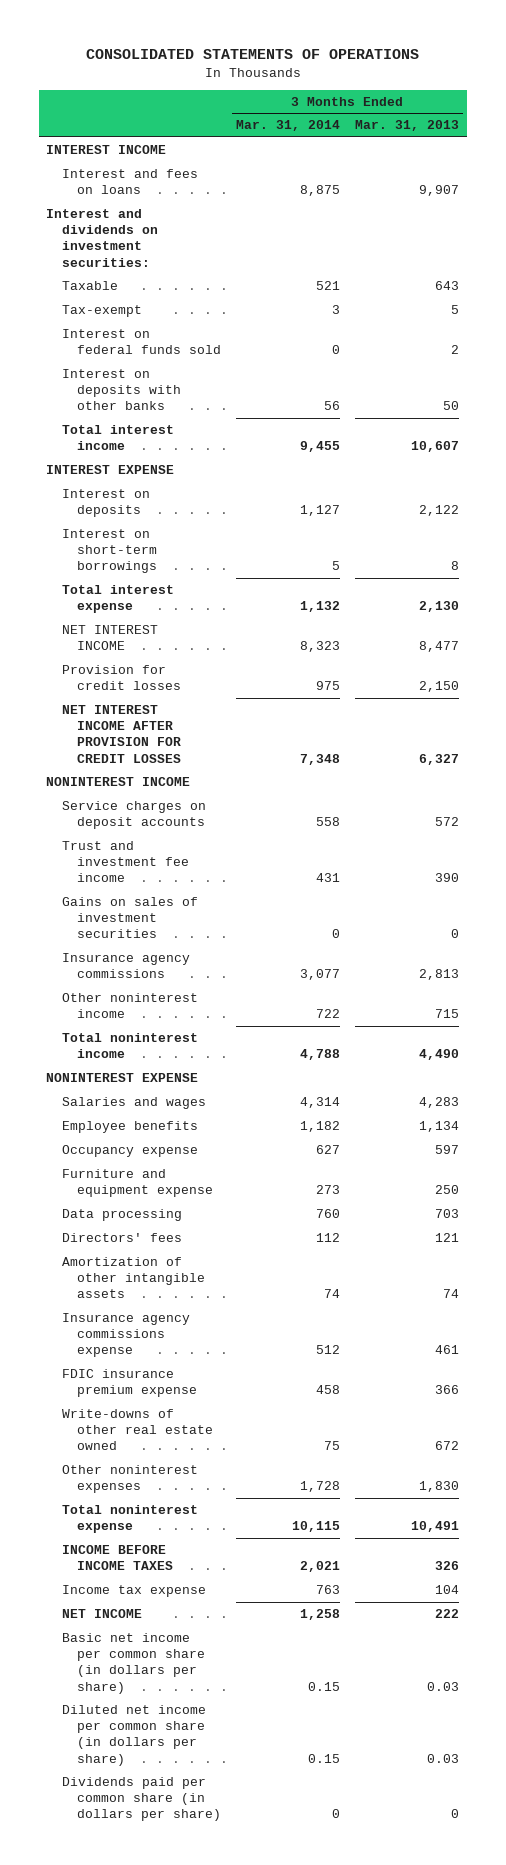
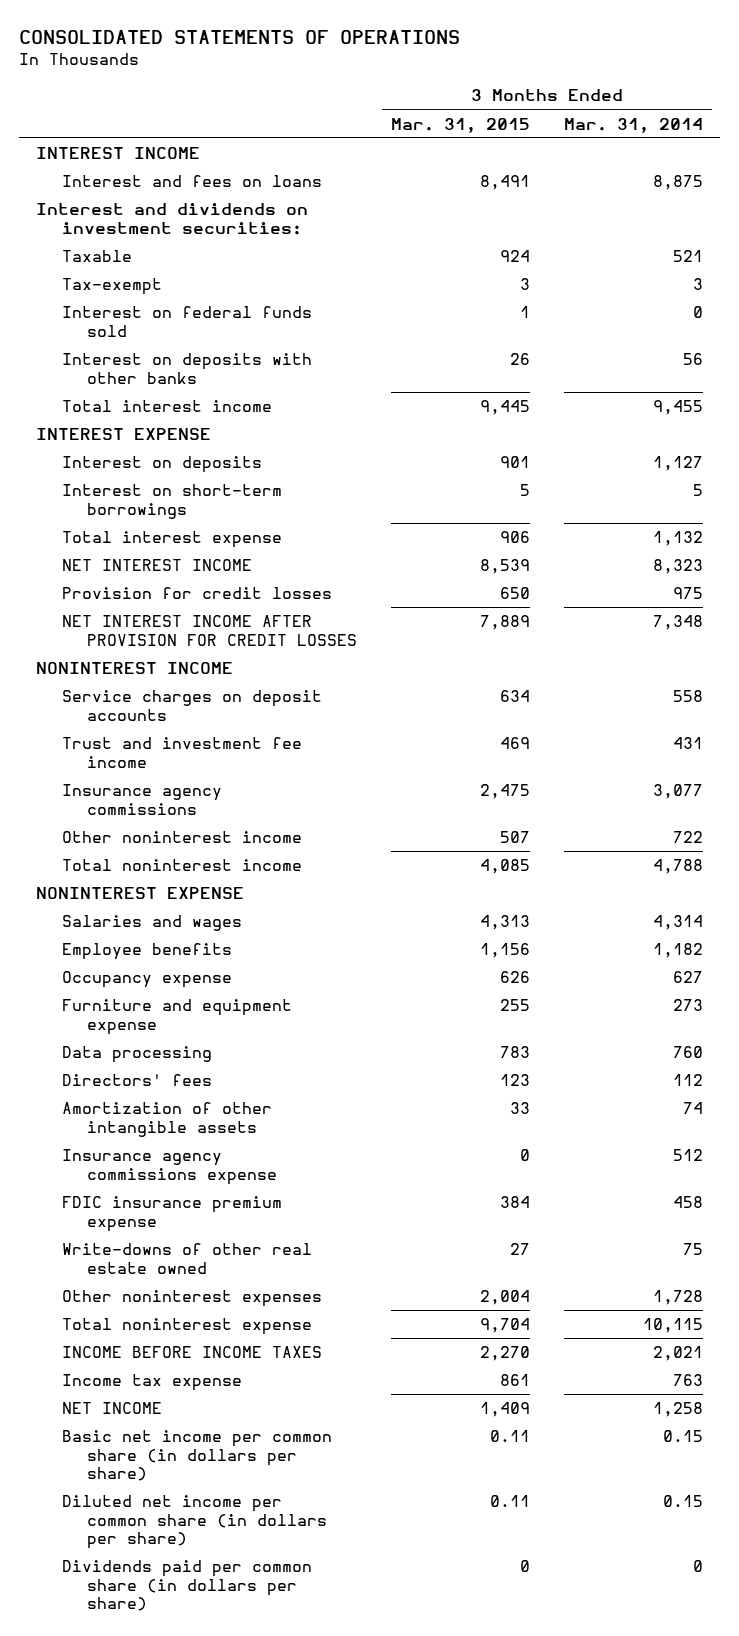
[355,120,460,132] Mar. 31, 2013 -> none
none -> [390,117,530,133] Mar. 31, 2015
[61,897,198,939] Gains on sales of investment securities -> none

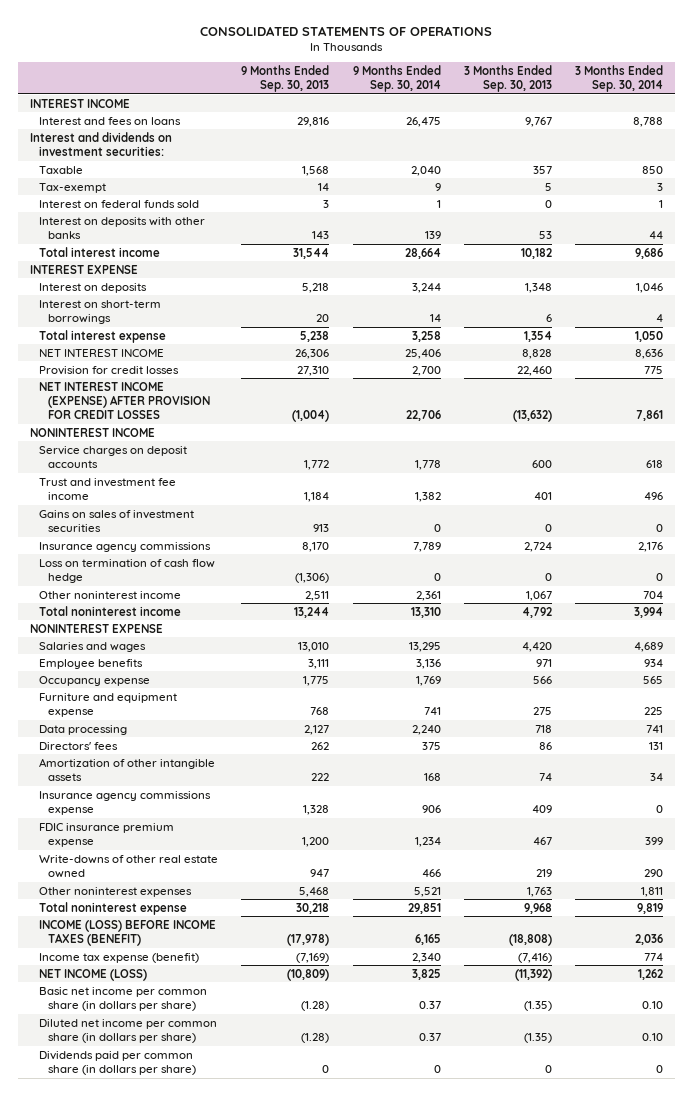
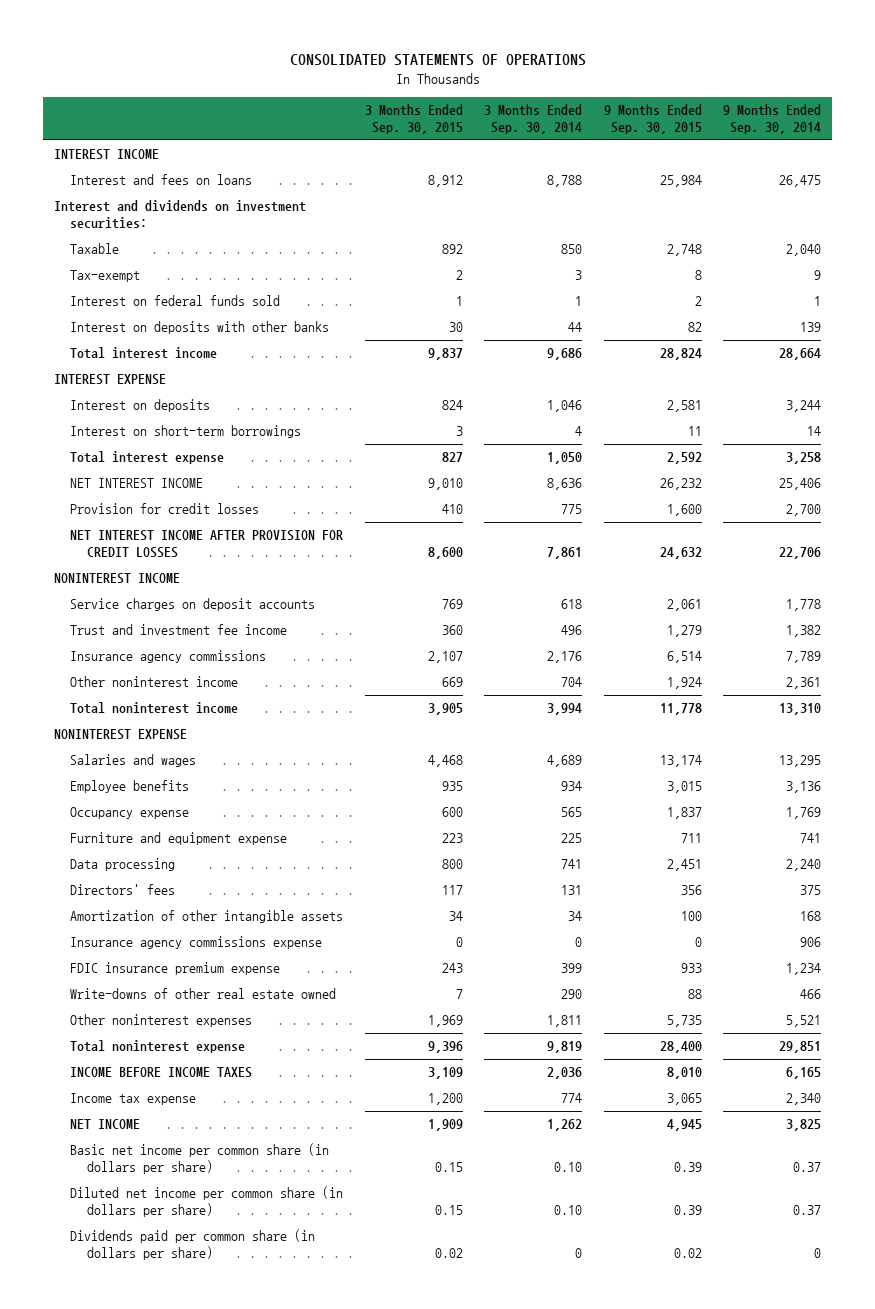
[241,64,330,93] 9 Months Ended Sep. 30, 2013 -> none
[463,64,552,93] 3 Months Ended Sep. 30, 2013 -> none
none -> [364,104,463,135] 3 Months Ended Sep. 30, 2015
none -> [603,104,702,135] 9 Months Ended Sep. 30, 2015
[39,381,211,420] NET INTEREST INCOME (EXPENSE) AFTER PROVISION FOR CREDIT LOSSES -> [70,530,344,559] NET INTEREST INCOME AFTER PROVISION FOR CREDIT LOSSES
[39,509,195,532] Gains on sales of investment securities -> none
[39,558,216,583] Loss on termination of cash flow hedge -> none
[39,919,217,946] INCOME (LOSS) BEFORE INCOME TAXES (BENEFIT) -> [70,1067,253,1079] INCOME BEFORE INCOME TAXES
[39,952,200,963] Income tax expense (benefit) -> [70,1093,197,1106] Income tax expense
[39,968,148,981] NET INCOME (LOSS) -> [70,1119,141,1130] NET INCOME

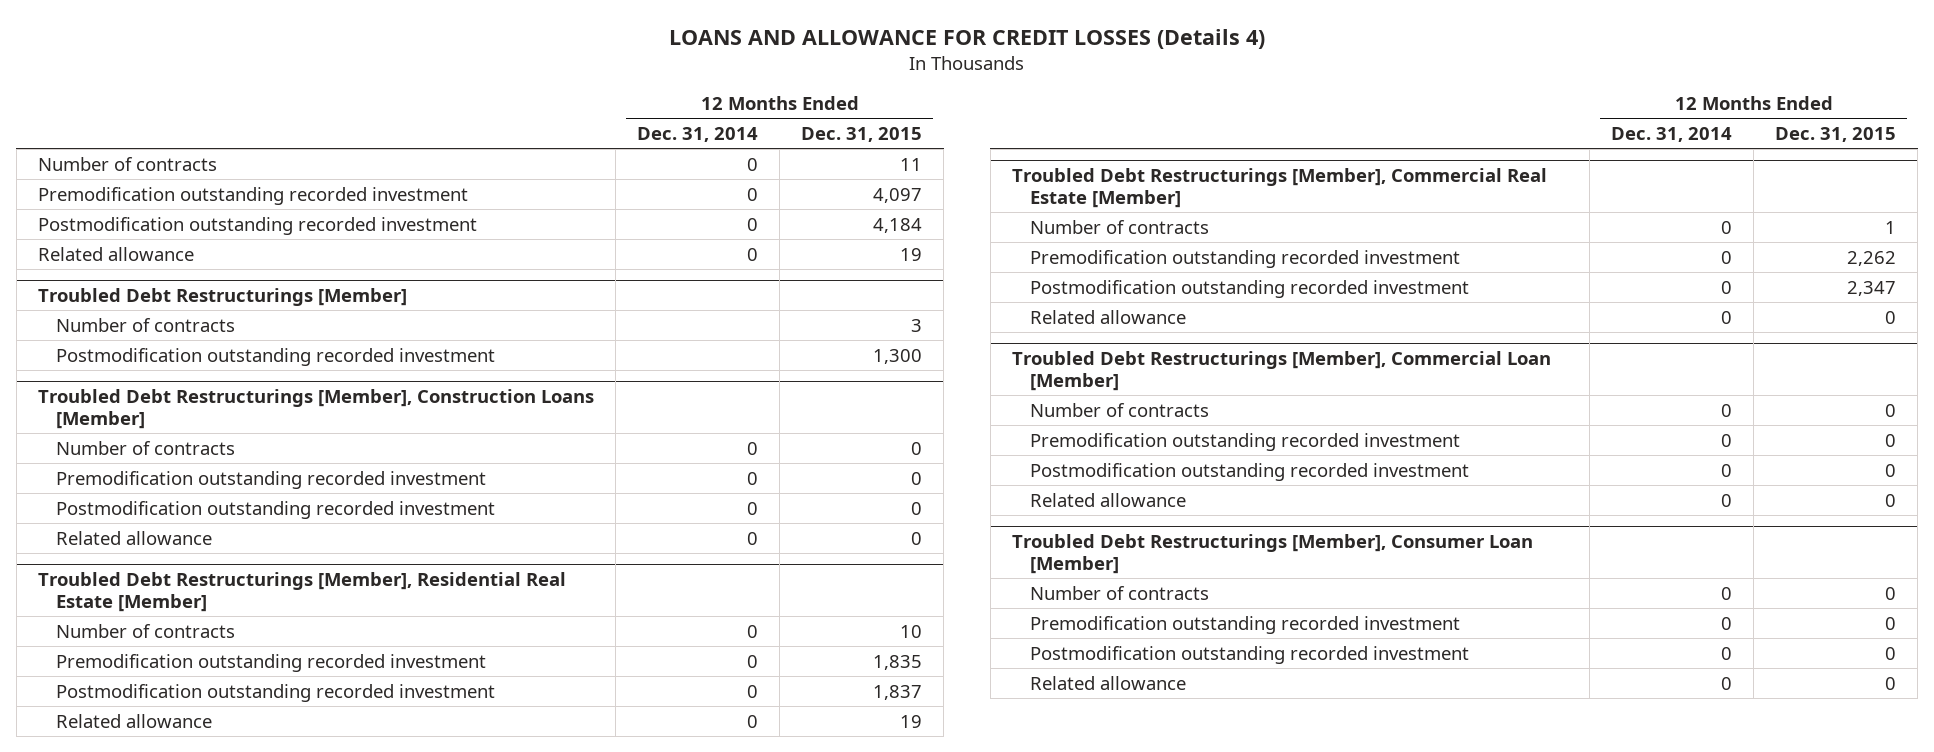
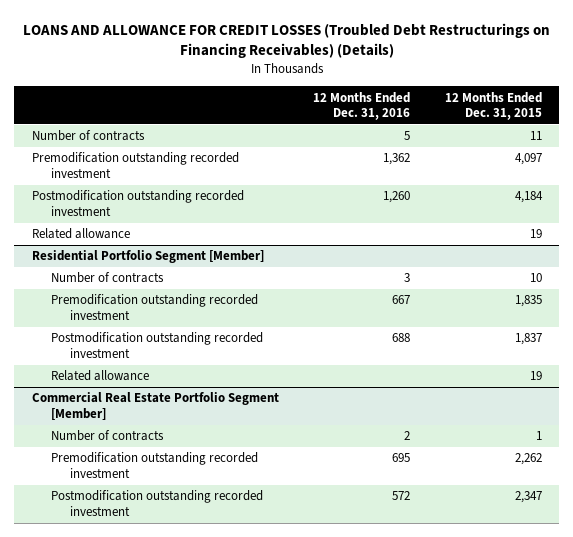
[669,29,1266,50] LOANS AND ALLOWANCE FOR CREDIT LOSSES (Details 4) -> [22,22,550,59] LOANS AND ALLOWANCE FOR CREDIT LOSSES (Troubled Debt Restructurings on Financing Receivables) (Details)
[637,127,759,143] Dec. 31, 2014 -> none
none -> [313,91,411,121] 12 Months Ended Dec. 31, 2016
[37,287,407,306] Troubled Debt Restructurings [Member] -> none
[56,317,236,332] Number of contracts -> none
[56,347,496,366] Postmodification outstanding recorded investment -> none
[37,388,594,429] Troubled Debt Restructurings [Member], Construction Loans [Member] -> none
[56,440,236,455] Number of contracts -> none
[56,470,487,489] Premodification outstanding recorded investment -> none
[56,500,496,519] Postmodification outstanding recorded investment -> none
[56,530,213,545] Related allowance -> none
[37,571,566,612] Troubled Debt Restructurings [Member], Residential Real Estate [Member] -> none
none -> [31,250,264,264] Residential Portfolio Segment [Member]
[1012,167,1548,208] Troubled Debt Restructurings [Member], Commercial Real Estate [Member] -> none
none -> [31,392,279,421] Commercial Real Estate Portfolio Segment [Member]
[1030,309,1187,324] Related allowance -> none
[1012,350,1552,391] Troubled Debt Restructurings [Member], Commercial Loan [Member] -> none
[1030,402,1210,417] Number of contracts -> none
[1030,432,1461,451] Premodification outstanding recorded investment -> none
[1030,462,1470,481] Postmodification outstanding recorded investment -> none
[1030,492,1187,507] Related allowance -> none
[1012,533,1534,574] Troubled Debt Restructurings [Member], Consumer Loan [Member] -> none
[1030,585,1210,600] Number of contracts -> none
[1030,615,1461,634] Premodification outstanding recorded investment -> none
[1030,645,1470,664] Postmodification outstanding recorded investment -> none
[1030,675,1187,690] Related allowance -> none

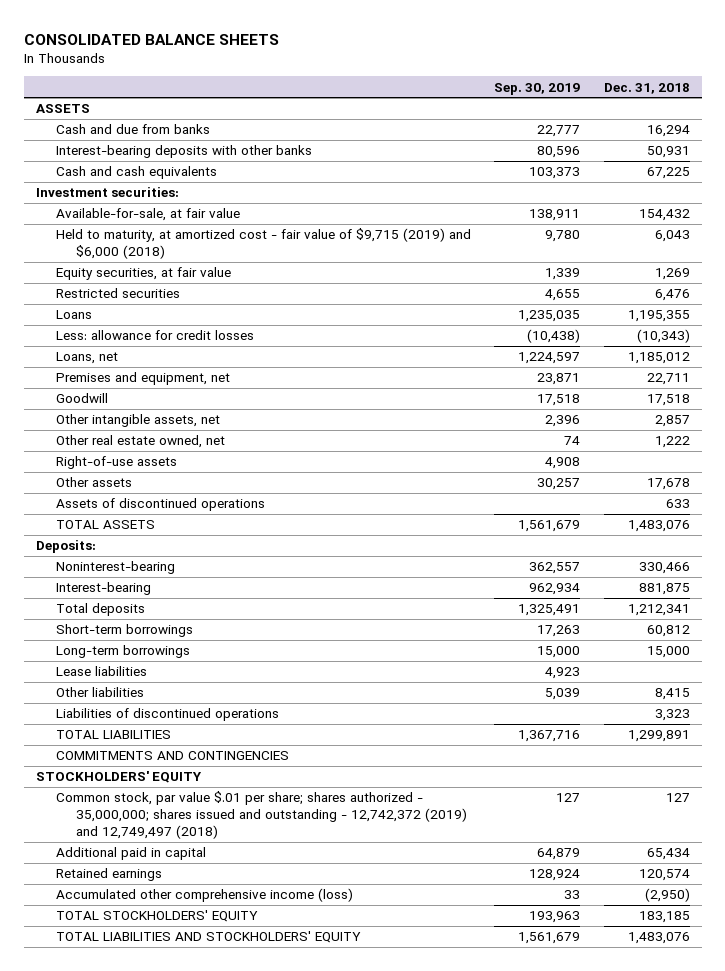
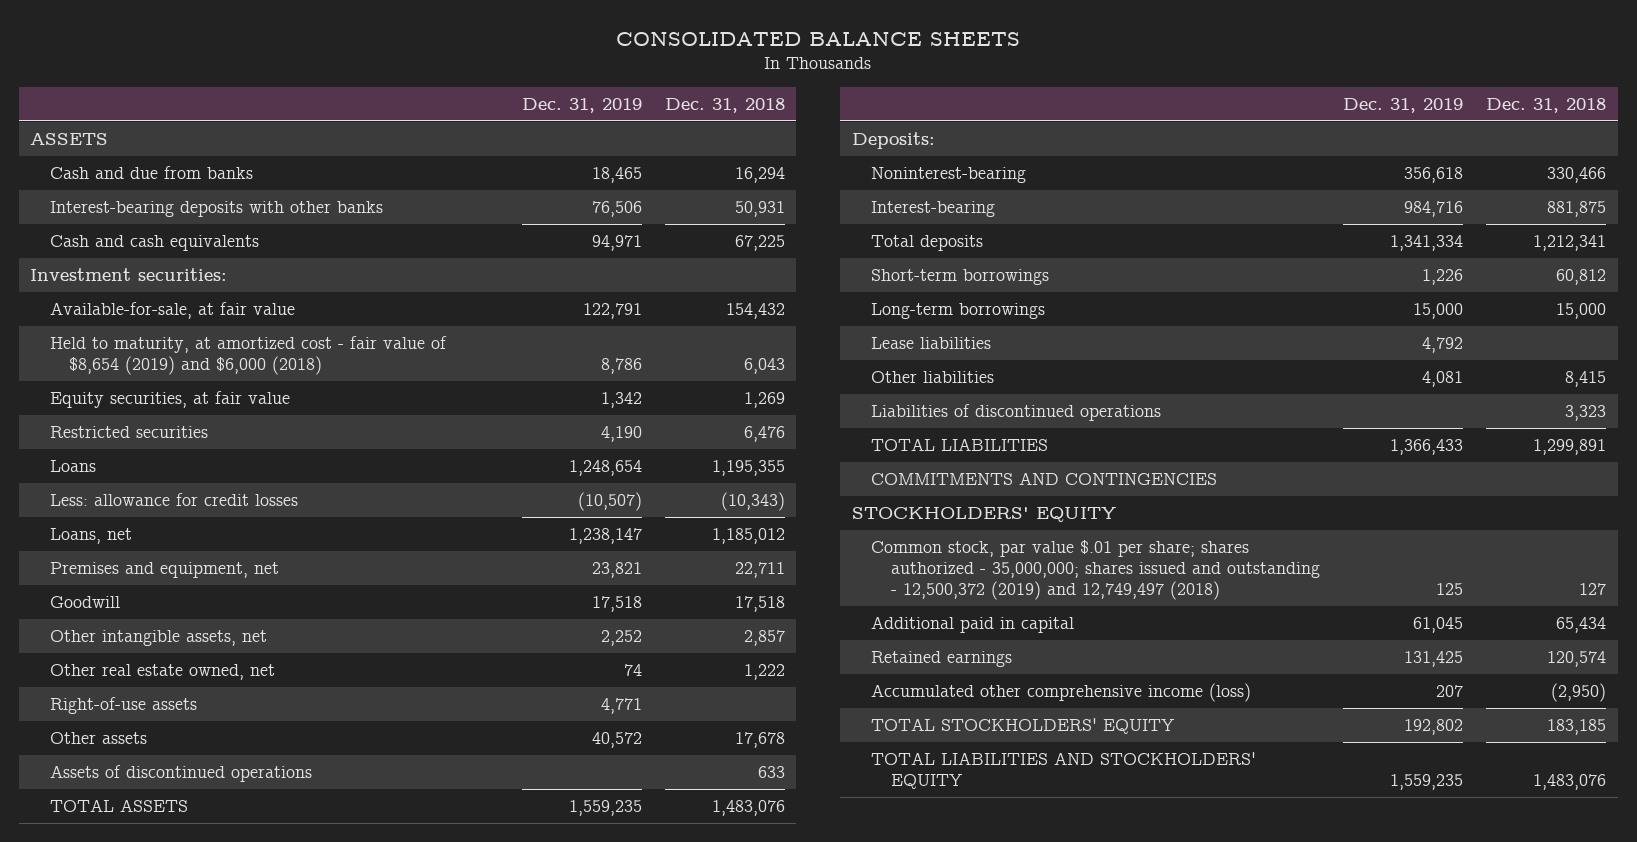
[494,82,581,95] Sep. 30, 2019 -> none
none -> [521,97,642,113] Dec. 31, 2019
[55,228,471,260] Held to maturity, at amortized cost - fair value of $9,715 (2019) and $6,000 (2018) -> [49,336,447,375] Held to maturity, at amortized cost - fair value of $8,654 (2019) and $6,000 (2018)
[55,791,467,839] Common stock, par value $.01 per share; shares authorized - 35,000,000; shares issued and outstanding - 12,742,372 (2019) and 12,749,497 (2018) -> [871,540,1320,600] Common stock, par value $.01 per share; shares authorized - 35,000,000; shares issued and outstanding - 12,500,372 (2019) and 12,749,497 (2018)

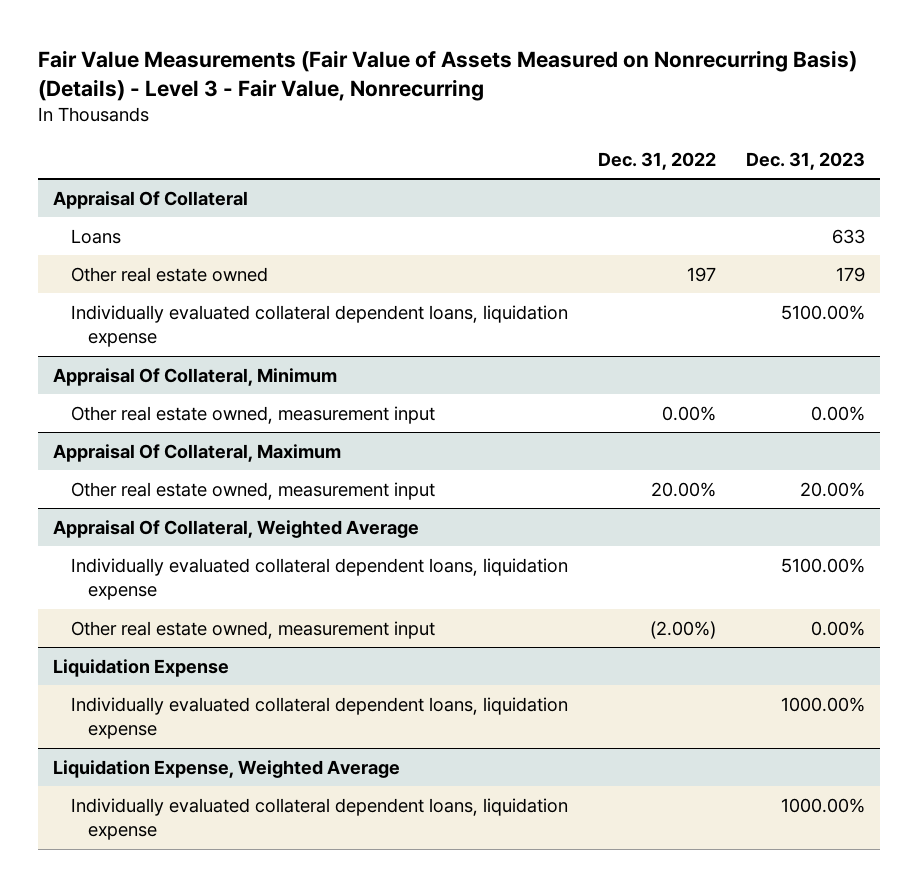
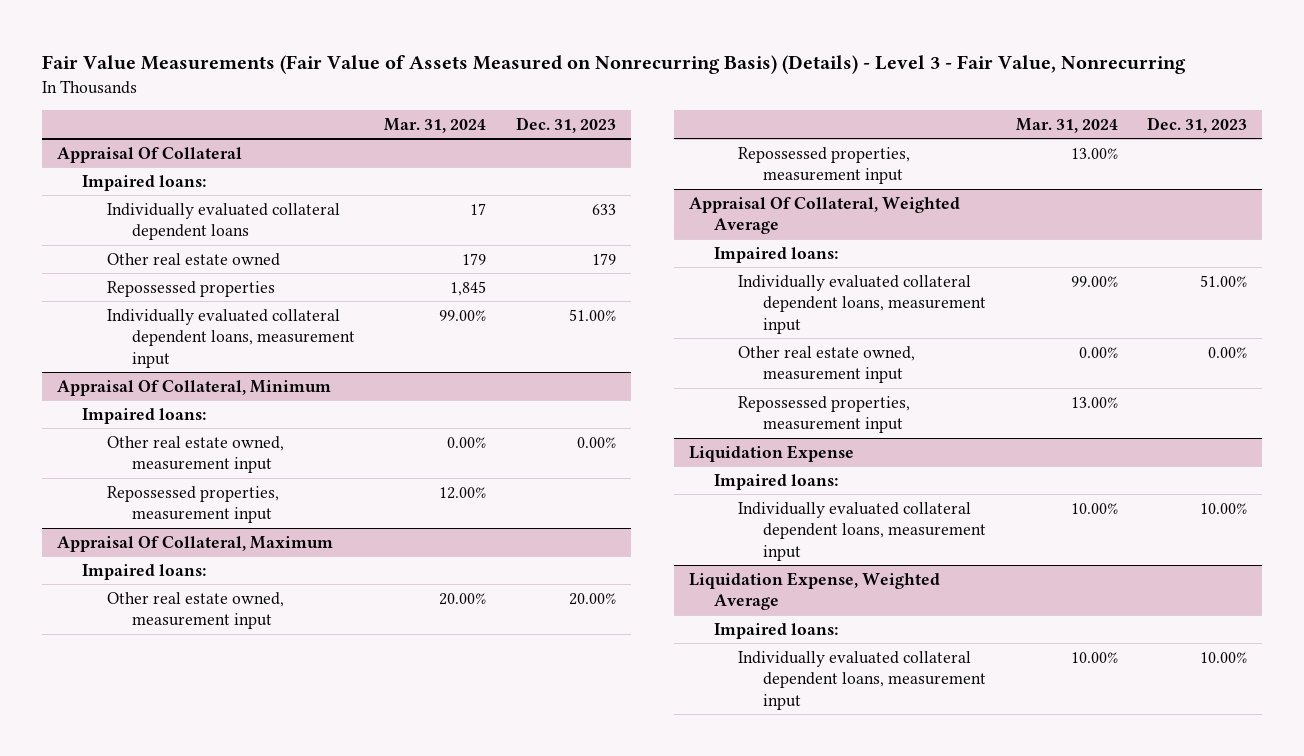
[597,151,716,170] Dec. 31, 2022 -> none
none -> [384,117,487,133] Mar. 31, 2024
none -> [81,174,206,191] Impaired loans:
[70,228,121,244] Loans -> [106,202,340,241] Individually evaluated collateral dependent loans
none -> [106,280,275,297] Repossessed properties
[70,304,568,347] Individually evaluated collateral dependent loans, liquidation expense -> [106,308,355,368] Individually evaluated collateral dependent loans, measurement input
[780,304,865,320] 5100.00% -> [568,308,616,321] 51.00%
none -> [81,407,206,424] Impaired loans:
none -> [106,485,279,524] Repossessed properties, measurement input
none -> [81,563,206,580] Impaired loans:
none -> [738,146,911,185] Repossessed properties, measurement input
none -> [713,246,838,263] Impaired loans:
[70,557,568,600] Individually evaluated collateral dependent loans, liquidation expense -> [738,274,987,334] Individually evaluated collateral dependent loans, measurement input
[780,557,865,573] 5100.00% -> [1200,274,1248,287] 51.00%
none -> [738,395,911,434] Repossessed properties, measurement input
none -> [713,473,838,490] Impaired loans:
[70,696,568,739] Individually evaluated collateral dependent loans, liquidation expense -> [738,501,987,561] Individually evaluated collateral dependent loans, measurement input
[780,696,865,712] 1000.00% -> [1200,502,1248,514] 10.00%
none -> [713,622,838,639] Impaired loans:
[70,797,568,840] Individually evaluated collateral dependent loans, liquidation expense -> [738,650,987,710] Individually evaluated collateral dependent loans, measurement input
[780,797,865,813] 1000.00% -> [1200,651,1248,663] 10.00%

